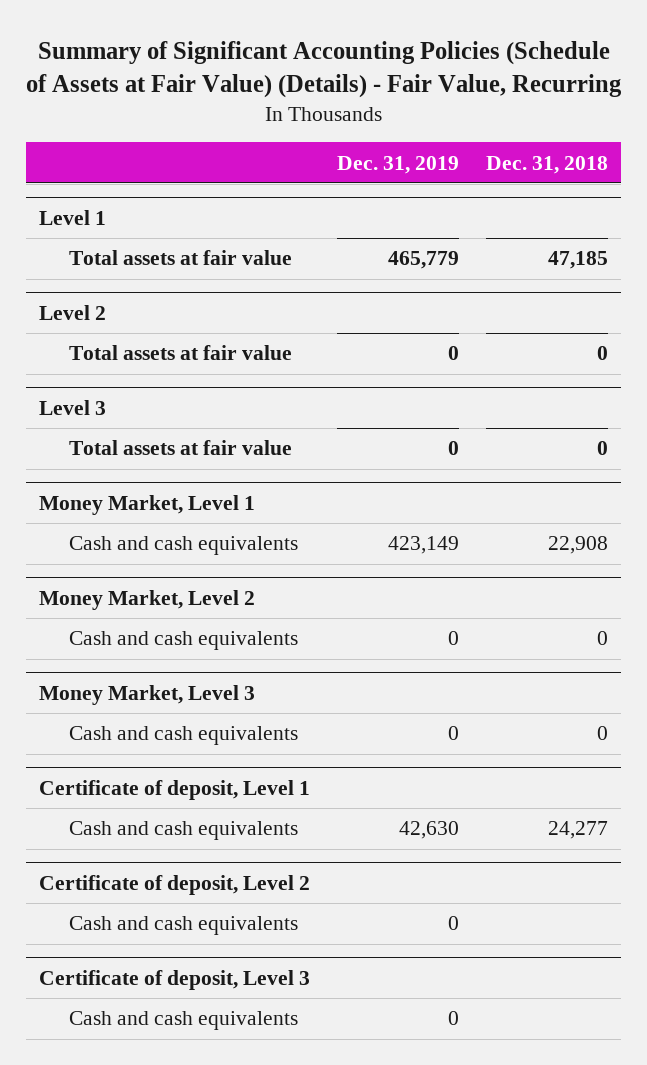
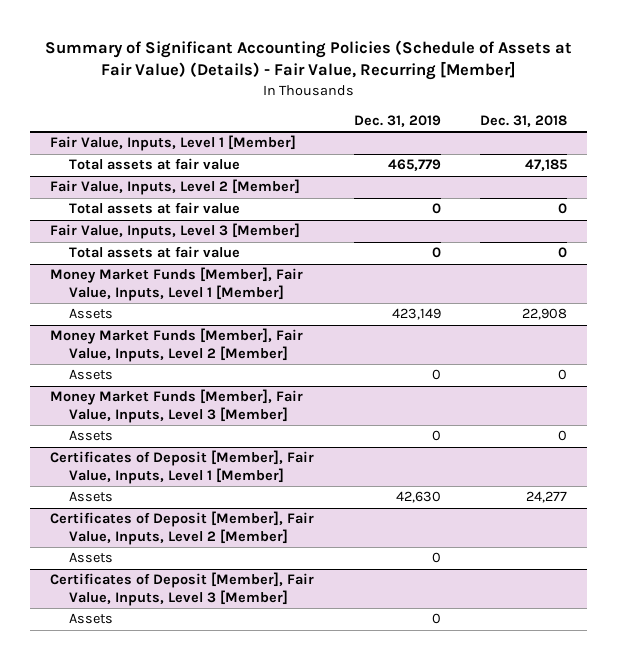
[25,40,622,99] Summary of Significant Accounting Policies (Schedule of Assets at Fair Value) (Details) - Fair Value, Recurring -> [44,39,572,81] Summary of Significant Accounting Policies (Schedule of Assets at Fair Value) (Details) - Fair Value, Recurring [Member]
[39,209,107,225] Level 1 -> [50,135,297,152] Fair Value, Inputs, Level 1 [Member]
[39,304,107,320] Level 2 -> [50,179,301,196] Fair Value, Inputs, Level 2 [Member]
[39,399,107,415] Level 3 -> [50,223,301,240] Fair Value, Inputs, Level 3 [Member]
[39,494,256,515] Money Market, Level 1 -> none
[39,589,256,610] Money Market, Level 2 -> none
[39,684,256,705] Money Market, Level 3 -> none
[39,779,311,800] Certificate of deposit, Level 1 -> none
[39,874,311,895] Certificate of deposit, Level 2 -> none
[39,969,311,990] Certificate of deposit, Level 3 -> none
none -> [50,267,304,302] Money Market Funds [Member], Fair Value, Inputs, Level 1 [Member]
[69,536,299,556] Cash and cash equivalents -> [68,308,113,320] Assets
none -> [50,328,304,363] Money Market Funds [Member], Fair Value, Inputs, Level 2 [Member]
[69,631,299,651] Cash and cash equivalents -> [68,369,113,381] Assets
none -> [50,389,304,424] Money Market Funds [Member], Fair Value, Inputs, Level 3 [Member]
[69,726,299,746] Cash and cash equivalents -> [68,430,113,442] Assets
none -> [50,450,315,485] Certificates of Deposit [Member], Fair Value, Inputs, Level 1 [Member]
[69,821,299,841] Cash and cash equivalents -> [68,491,113,503] Assets
none -> [50,511,315,546] Certificates of Deposit [Member], Fair Value, Inputs, Level 2 [Member]
[69,916,299,936] Cash and cash equivalents -> [68,552,113,564] Assets
none -> [50,572,315,607] Certificates of Deposit [Member], Fair Value, Inputs, Level 3 [Member]
[69,1011,299,1031] Cash and cash equivalents -> [68,613,113,625] Assets

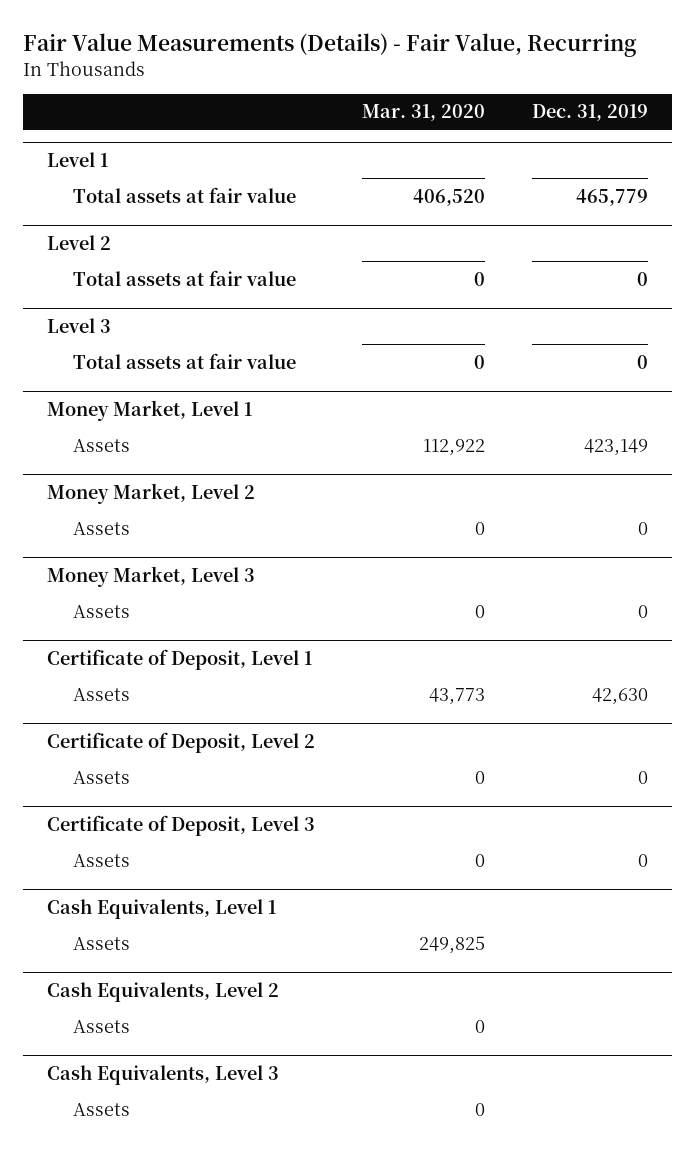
[44,39,572,81] Summary of Significant Accounting Policies (Schedule of Assets at Fair Value) (Details) - Fair Value, Recurring [Member] -> [22,33,637,58] Fair Value Measurements (Details) - Fair Value, Recurring
[480,114,568,127] Dec. 31, 2018 -> none
none -> [361,104,485,122] Mar. 31, 2020
[50,135,297,152] Fair Value, Inputs, Level 1 [Member] -> [46,151,108,167] Level 1
[50,179,301,196] Fair Value, Inputs, Level 2 [Member] -> [46,234,111,250] Level 2
[50,223,301,240] Fair Value, Inputs, Level 3 [Member] -> [46,317,111,333] Level 3
[50,267,304,302] Money Market Funds [Member], Fair Value, Inputs, Level 1 [Member] -> none
none -> [46,399,252,421] Money Market, Level 1
[50,328,304,363] Money Market Funds [Member], Fair Value, Inputs, Level 2 [Member] -> none
none -> [46,482,255,504] Money Market, Level 2
[50,389,304,424] Money Market Funds [Member], Fair Value, Inputs, Level 3 [Member] -> none
none -> [46,565,255,587] Money Market, Level 3
[50,450,315,485] Certificates of Deposit [Member], Fair Value, Inputs, Level 1 [Member] -> none
none -> [46,648,312,670] Certificate of Deposit, Level 1
[50,511,315,546] Certificates of Deposit [Member], Fair Value, Inputs, Level 2 [Member] -> none
none -> [46,731,315,753] Certificate of Deposit, Level 2
[50,572,315,607] Certificates of Deposit [Member], Fair Value, Inputs, Level 3 [Member] -> none
none -> [46,814,315,836] Certificate of Deposit, Level 3
none -> [46,898,276,919] Cash Equivalents, Level 1
none -> [72,936,130,950] Assets
none -> [46,981,279,1002] Cash Equivalents, Level 2
none -> [72,1019,130,1033] Assets
none -> [46,1064,279,1085] Cash Equivalents, Level 3
none -> [72,1102,130,1116] Assets

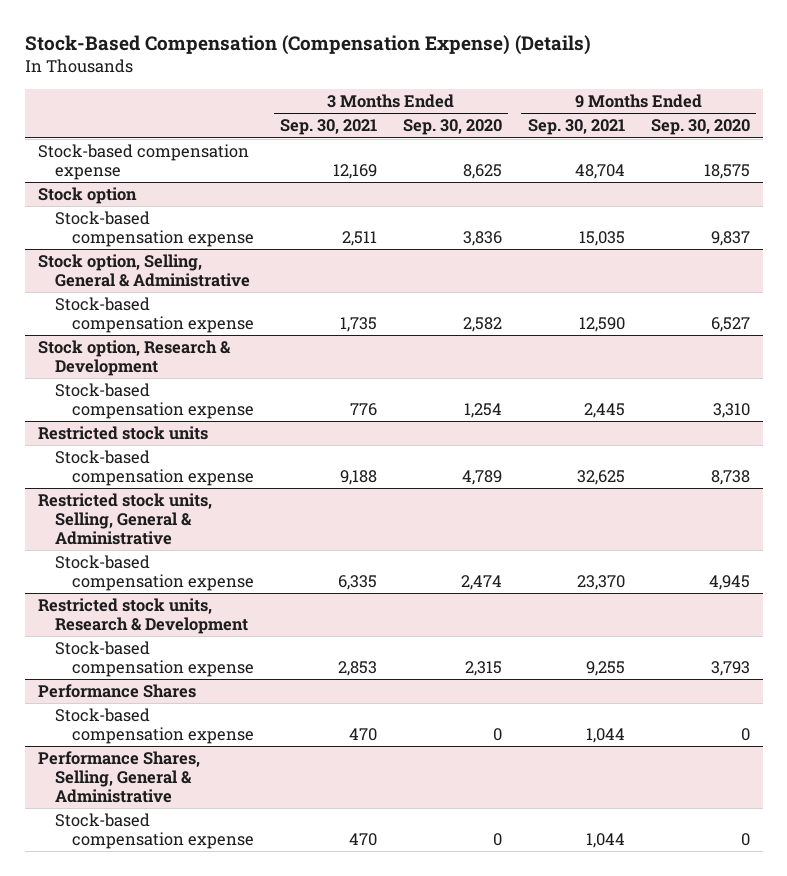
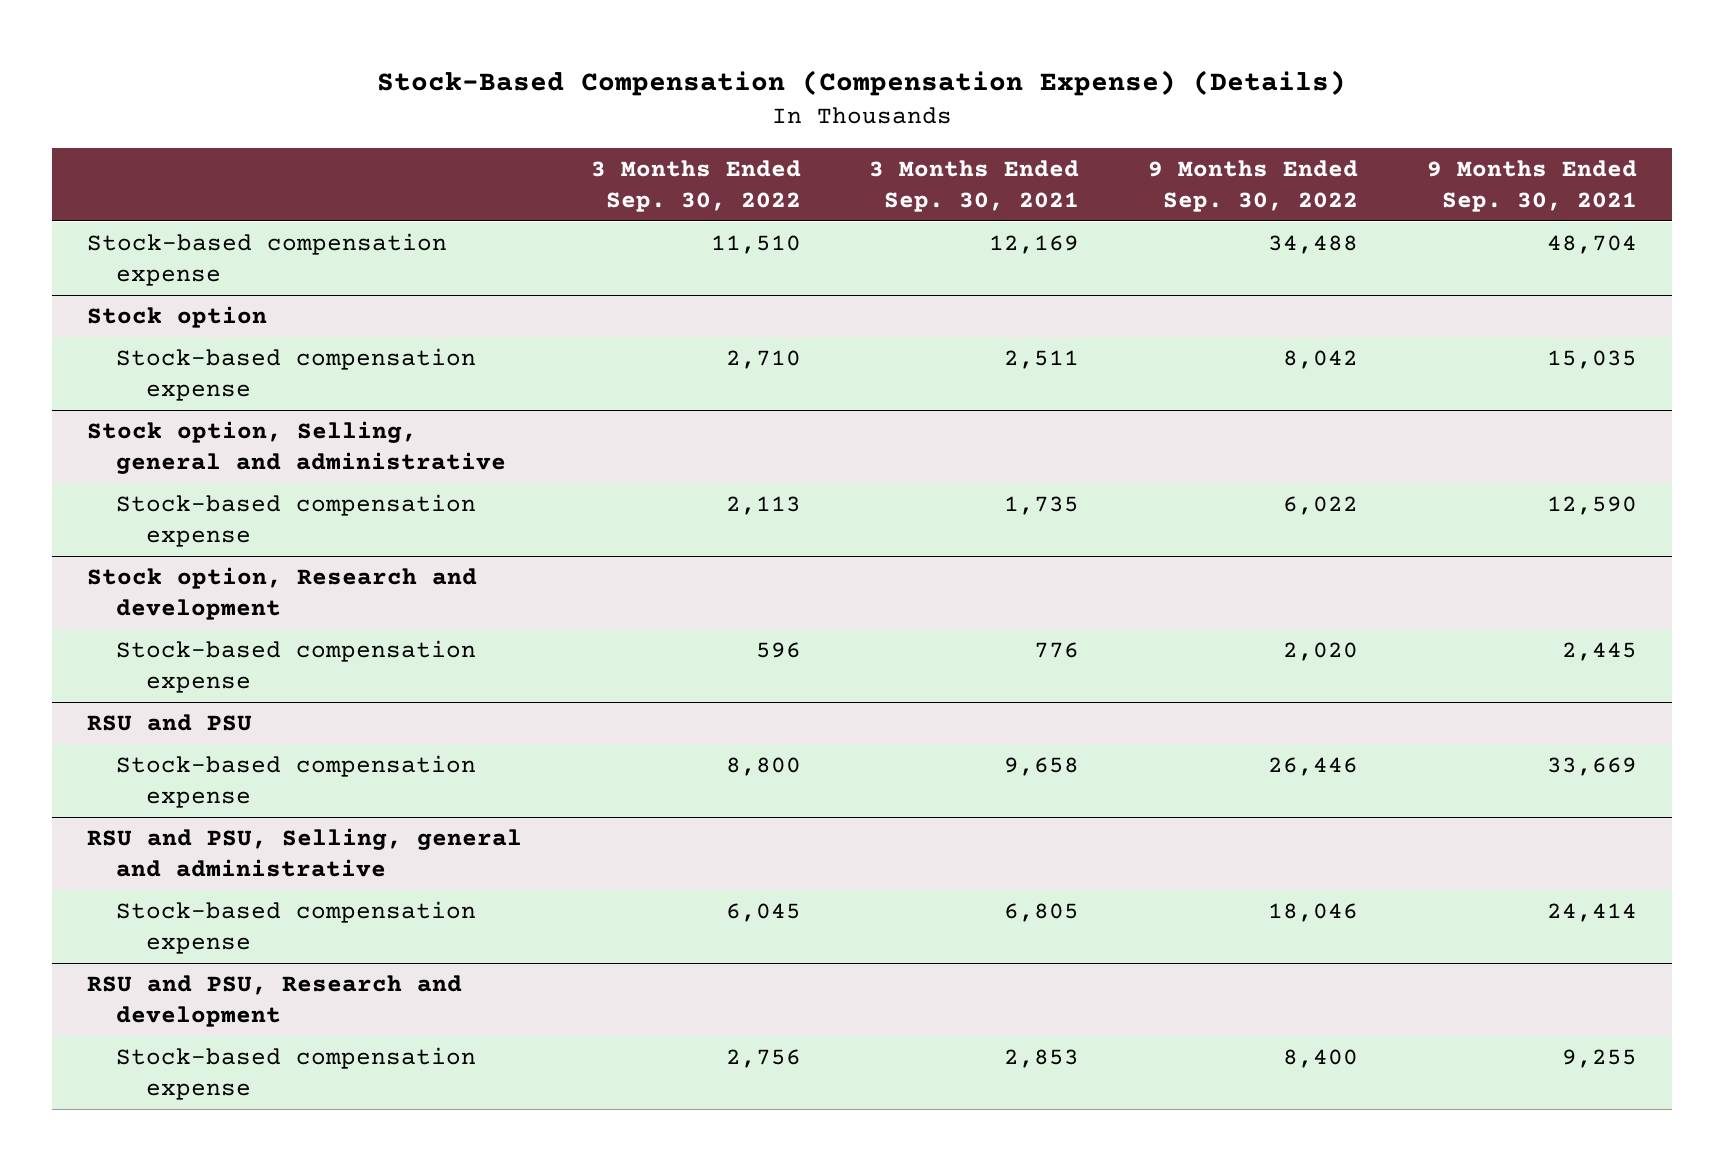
[402,119,502,136] Sep. 30, 2020 -> none
[650,119,750,136] Sep. 30, 2020 -> none
none -> [590,159,801,212] 3 Months Ended Sep. 30, 2022
none -> [1148,159,1359,212] 9 Months Ended Sep. 30, 2022
[37,254,250,288] Stock option, Selling, General & Administrative -> [86,421,507,475] Stock option, Selling, general and administrative
[37,340,231,377] Stock option, Research & Development -> [86,567,477,621] Stock option, Research and development
[37,426,208,441] Restricted stock units -> none
[37,493,212,545] Restricted stock units, Selling, General & Administrative -> none
[37,598,248,635] Restricted stock units, Research & Development -> none
none -> [86,714,252,732] RSU and PSU
[340,470,378,486] 9,188 -> [1004,757,1080,777] 9,658
[576,470,625,486] 32,625 -> [1547,757,1638,777] 33,669
none -> [86,828,522,878] RSU and PSU, Selling, general and administrative
[338,575,378,591] 6,335 -> [1004,903,1080,923] 6,805
[576,575,625,591] 23,370 -> [1547,903,1638,923] 24,414
none -> [86,975,462,1028] RSU and PSU, Research and development
[37,684,196,699] Performance Shares -> none
[54,708,255,745] Stock-based compensation expense -> none
[37,751,200,803] Performance Shares, Selling, General & Administrative -> none
[54,813,255,850] Stock-based compensation expense -> none

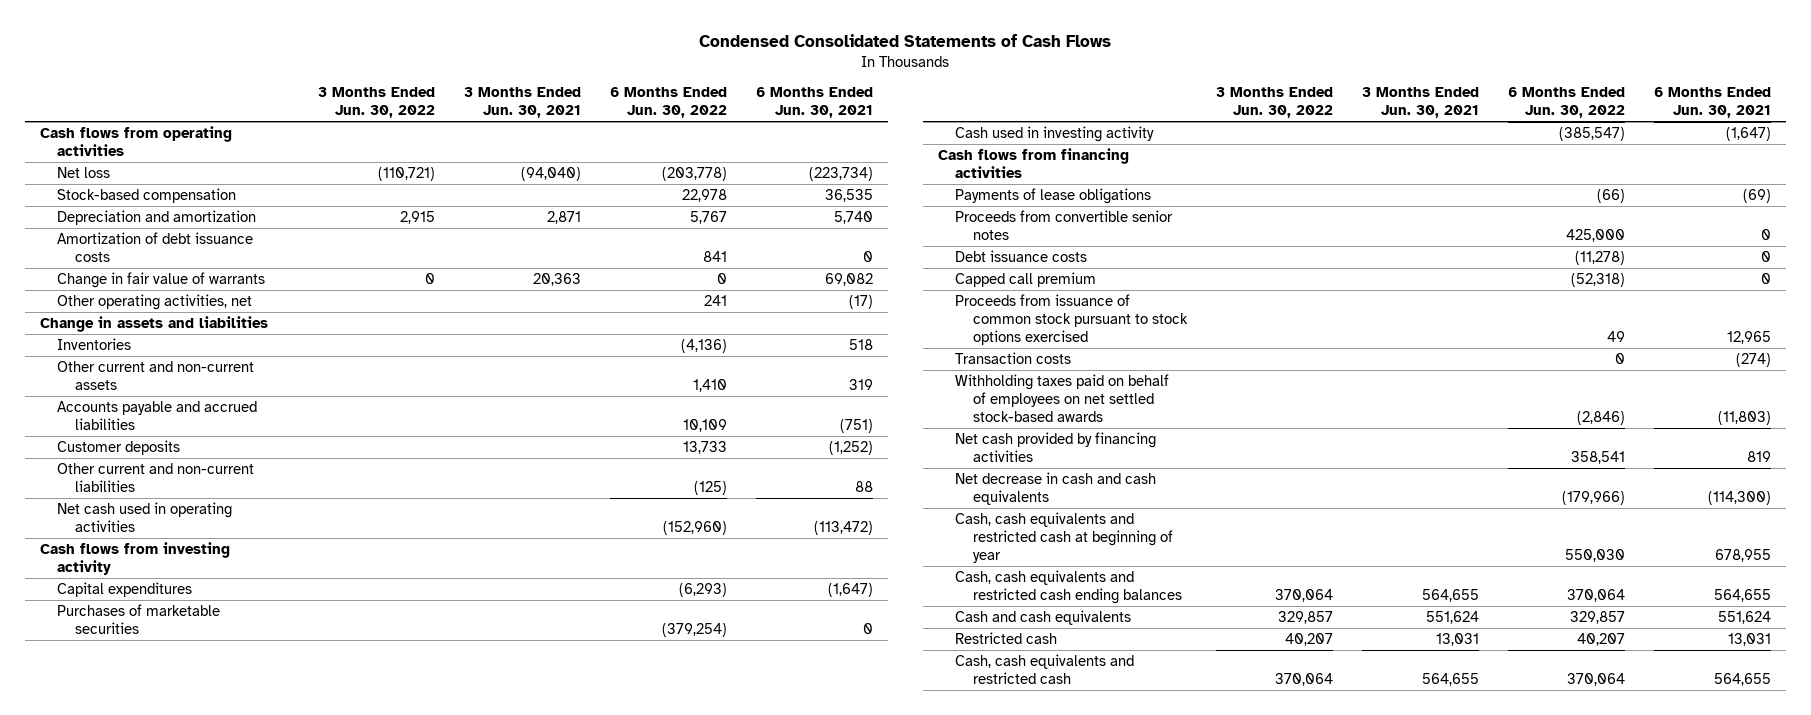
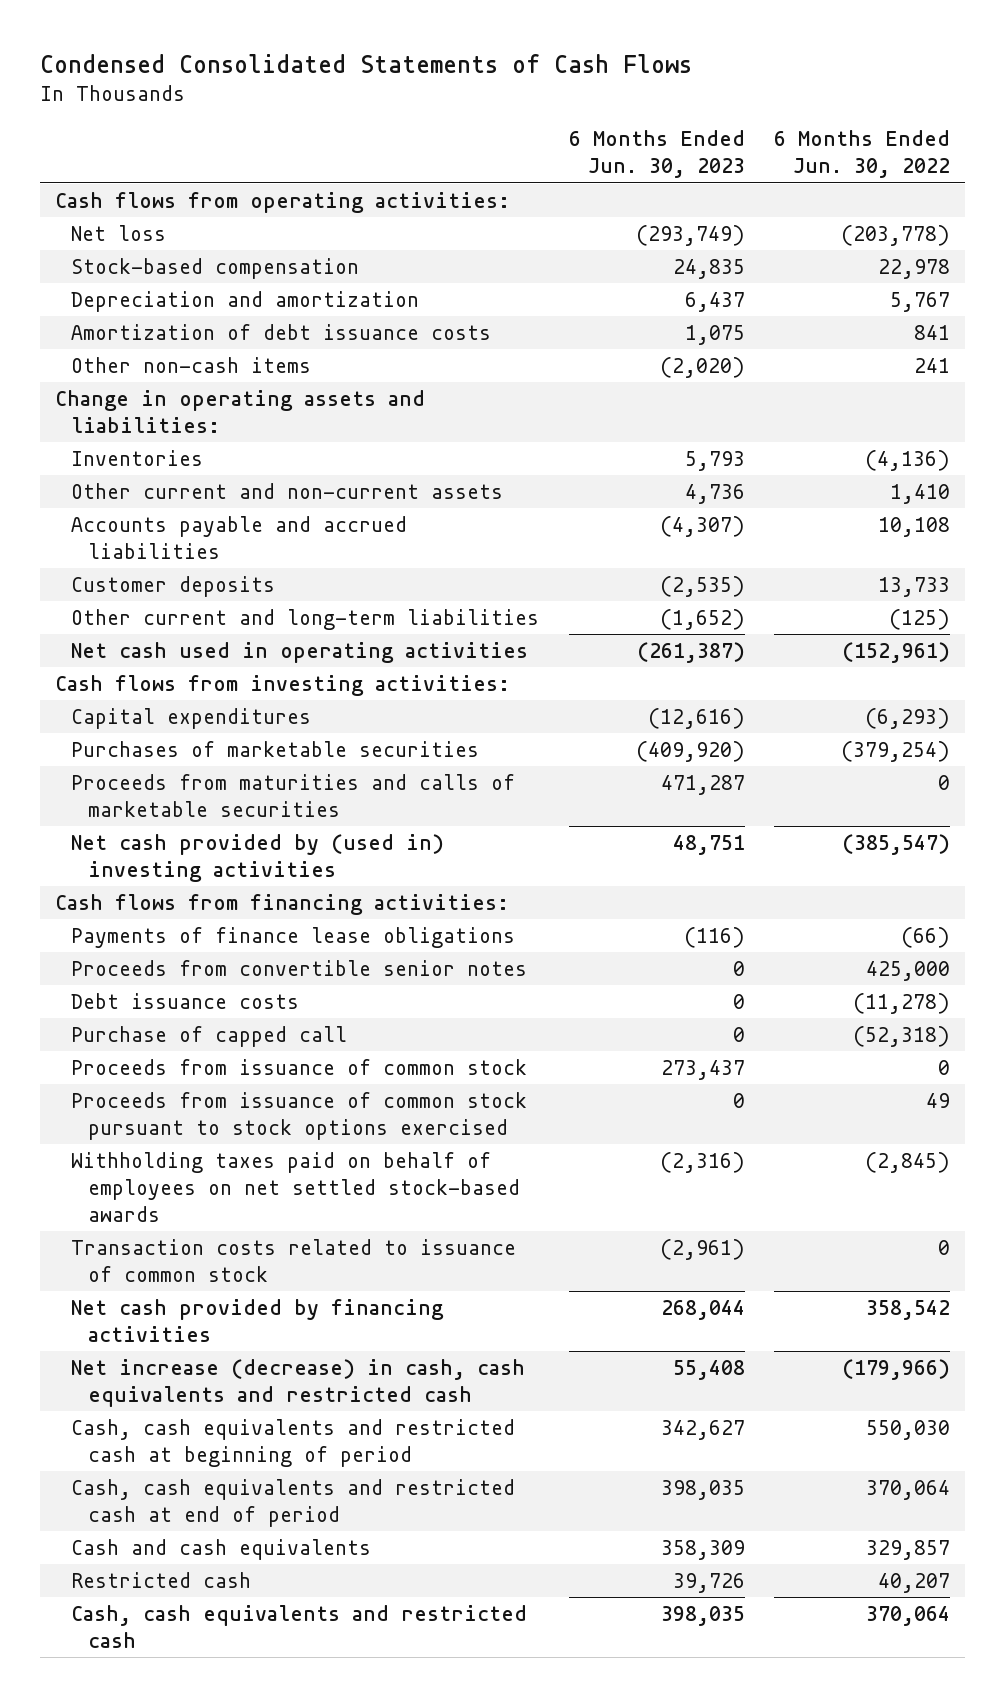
[317,86,435,119] 3 Months Ended Jun. 30, 2022 -> none
[463,86,581,119] 3 Months Ended Jun. 30, 2021 -> none
[756,86,874,119] 6 Months Ended Jun. 30, 2021 -> none
none -> [568,130,745,179] 6 Months Ended Jun. 30, 2023
[39,125,232,156] Cash flows from operating activities -> [54,191,510,213] Cash flows from operating activities:
[57,271,266,288] Change in fair value of warrants -> none
[57,293,253,310] Other operating activities, net -> [71,356,312,373] Other non-cash items
[39,315,268,332] Change in assets and liabilities -> [54,389,425,433] Change in operating assets and liabilities:
[682,418,727,432] 10,109 -> [878,516,951,537] 10,108
[57,462,255,492] Other current and non-current liabilities -> [71,608,540,630] Other current and long-term liabilities
[662,520,727,535] (152,960) -> [842,641,951,663] (152,961)
[39,541,230,575] Cash flows from investing activity -> [54,674,510,696] Cash flows from investing activities:
none -> [71,773,516,817] Proceeds from maturities and calls of marketable securities
[955,125,1155,142] Cash used in investing activity -> [71,833,445,882] Net cash provided by (used in) investing activities
[937,147,1129,178] Cash flows from financing activities -> [54,893,509,915] Cash flows from financing activities:
[955,187,1152,204] Payments of lease obligations -> [71,926,516,948] Payments of finance lease obligations
[955,271,1097,287] Capped call premium -> [71,1025,348,1047] Purchase of capped call
none -> [71,1058,528,1075] Proceeds from issuance of common stock
[955,351,1072,364] Transaction costs -> none
[1577,411,1626,426] (2,846) -> [865,1151,951,1173] (2,845)
none -> [71,1238,517,1282] Transaction costs related to issuance of common stock
[1571,450,1626,464] 358,541 -> [866,1299,951,1320] 358,542
[955,471,1157,505] Net decrease in cash and cash equivalents -> [71,1358,526,1407] Net increase (decrease) in cash, cash equivalents and restricted cash
[955,511,1174,564] Cash, cash equivalents and restricted cash at beginning of year -> [71,1418,516,1467] Cash, cash equivalents and restricted cash at beginning of period
[955,569,1183,604] Cash, cash equivalents and restricted cash ending balances -> [71,1478,516,1527] Cash, cash equivalents and restricted cash at end of period

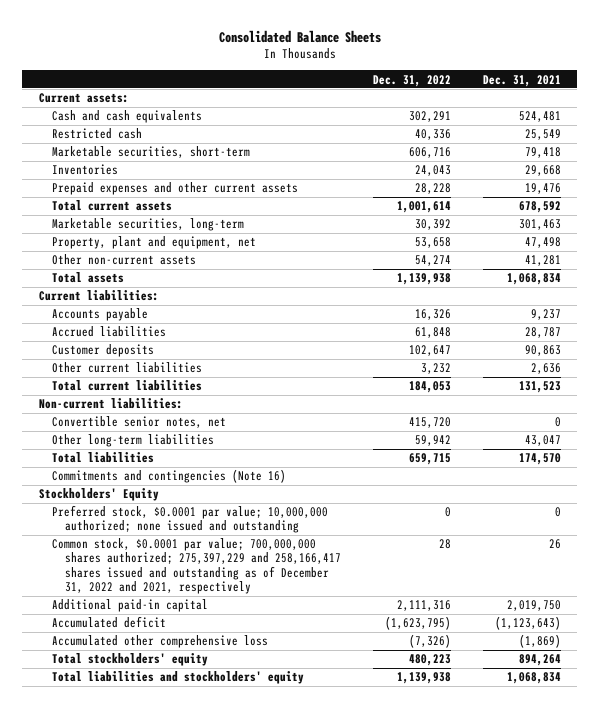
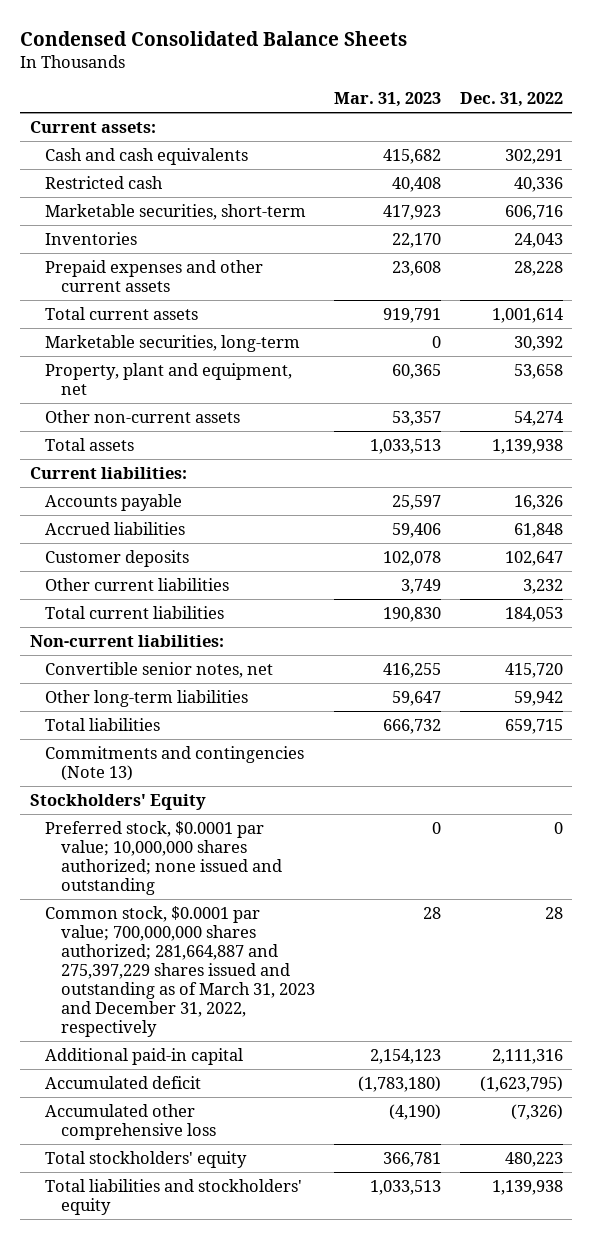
[218,29,381,43] Consolidated Balance Sheets -> [20,30,408,46] Condensed Consolidated Balance Sheets
[483,74,562,87] Dec. 31, 2021 -> none
none -> [333,92,441,108] Mar. 31, 2023
[51,469,286,484] Commitments and contingencies (Note 16) -> [45,745,305,781] Commitments and contingencies (Note 13)
[51,505,328,534] Preferred stock, $0.0001 par value; 10,000,000 authorized; none issued and outstanding -> [45,820,282,896] Preferred stock, $0.0001 par value; 10,000,000 shares authorized; none issued and outstanding
[51,538,341,595] Common stock, $0.0001 par value; 700,000,000 shares authorized; 275,397,229 and 258,166,417 shares issued and outstanding as of December 31, 2022 and 2021, respectively -> [45,905,315,1038] Common stock, $0.0001 par value; 700,000,000 shares authorized; 281,664,887 and 275,397,229 shares issued and outstanding as of March 31, 2023 and December 31, 2022, respectively

